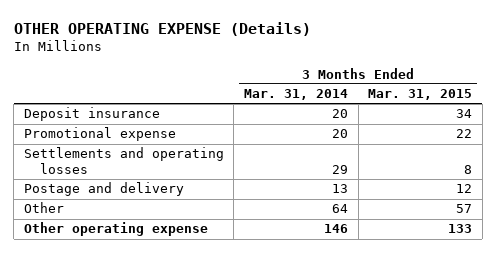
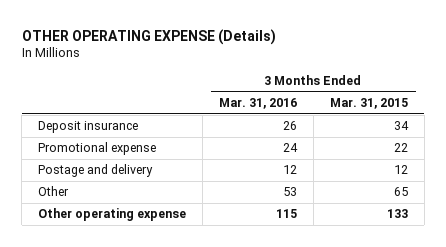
[244,89,349,101] Mar. 31, 2014 -> none
none -> [219,98,298,110] Mar. 31, 2016
[23,147,224,175] Settlements and operating losses -> none
[456,204,473,214] 57 -> [393,187,408,197] 65

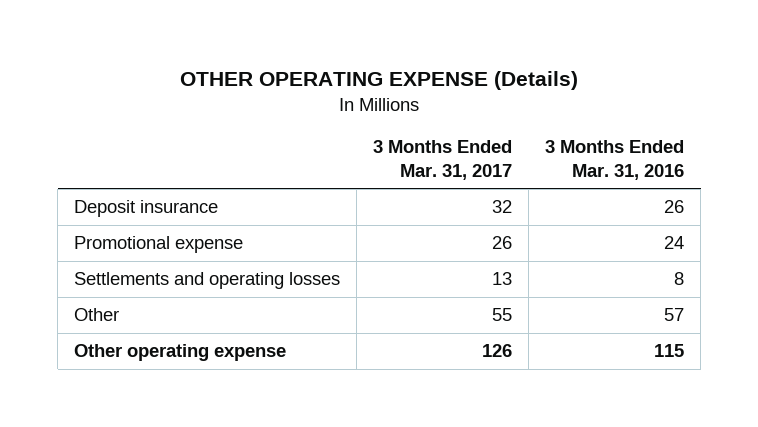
[329,98,408,110] Mar. 31, 2015 -> none
none -> [373,140,513,180] 3 Months Ended Mar. 31, 2017
[38,164,154,178] Postage and delivery -> none
none -> [74,272,341,290] Settlements and operating losses
[283,187,298,197] 53 -> [664,308,685,322] 57

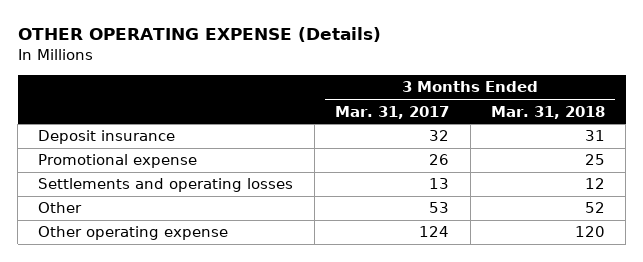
[545,140,685,180] 3 Months Ended Mar. 31, 2016 -> none
none -> [490,105,605,119] Mar. 31, 2018
[492,308,513,322] 55 -> [429,202,450,214] 53
[482,344,513,358] 126 -> [419,226,450,238] 124

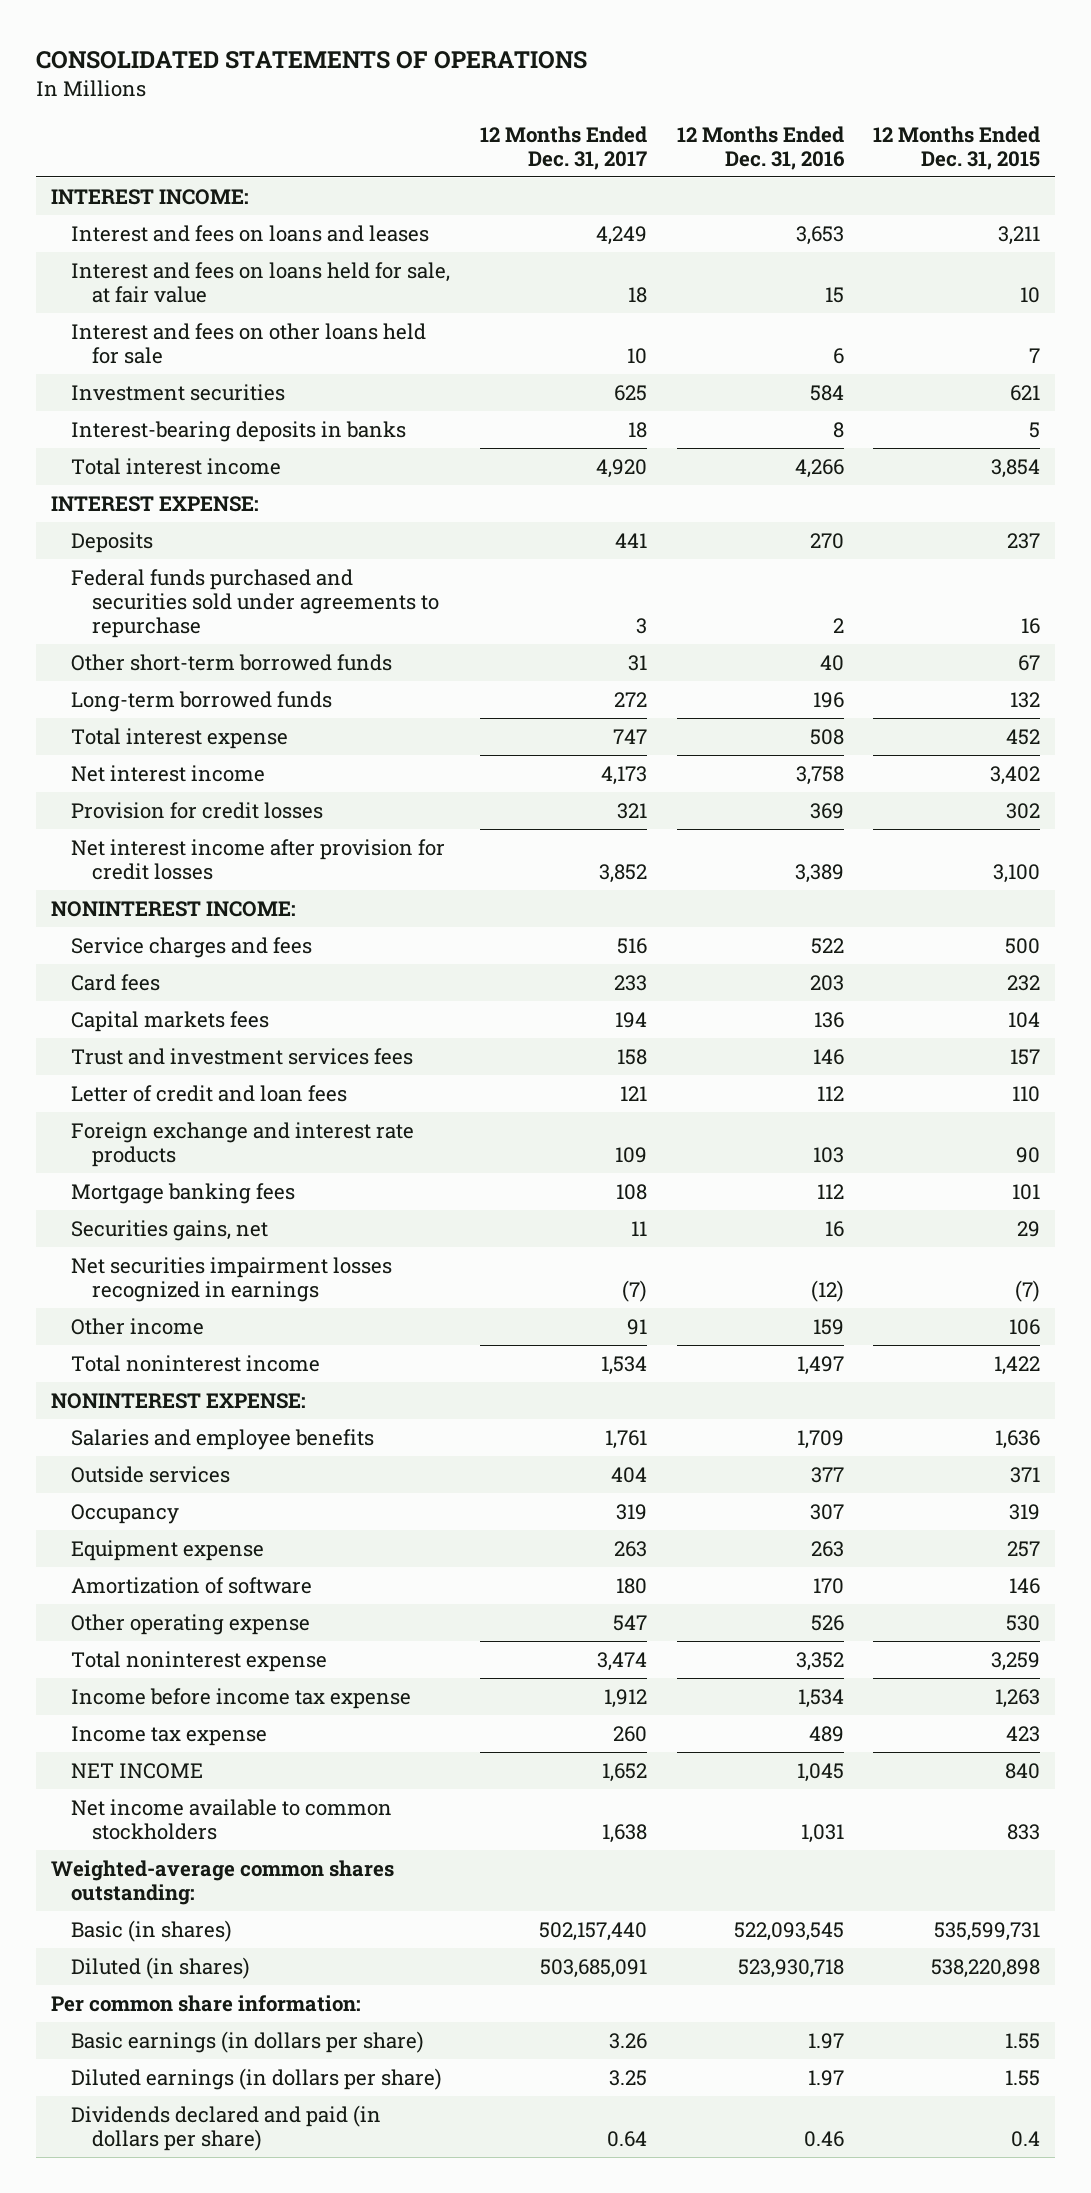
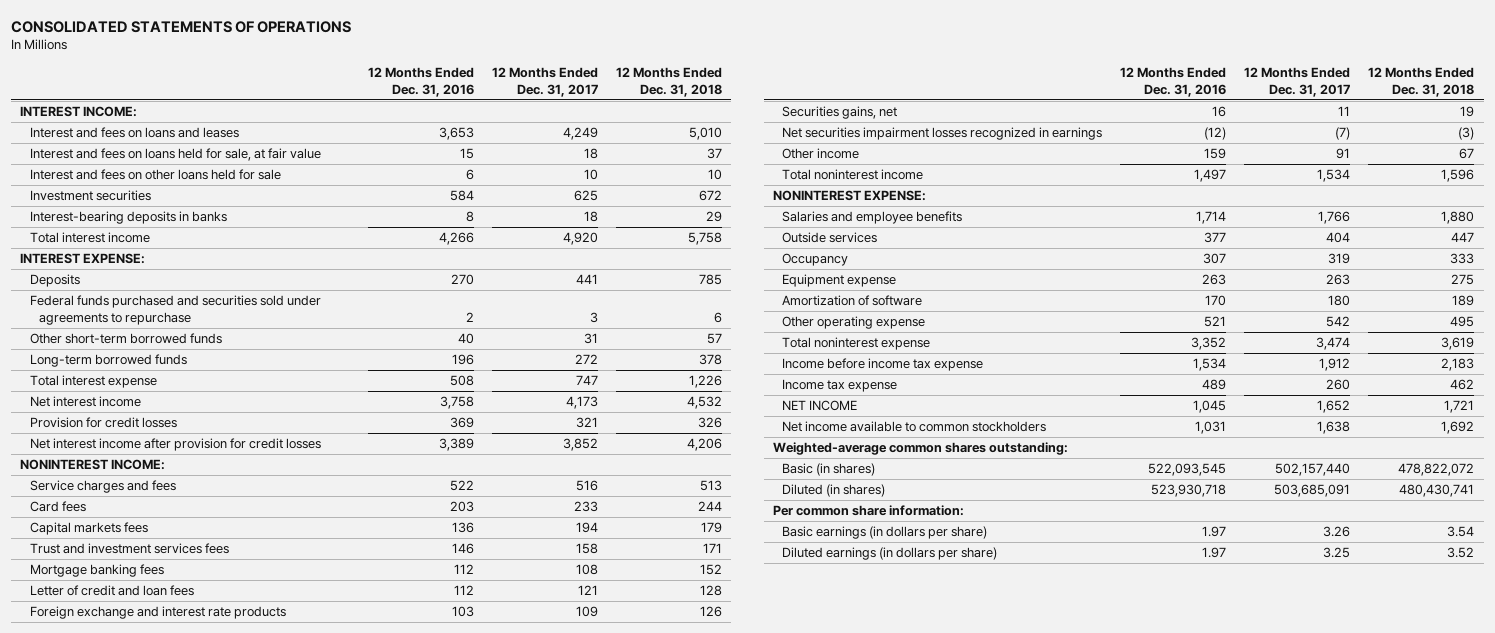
[873,125,1041,170] 12 Months Ended Dec. 31, 2015 -> none
none -> [616,67,723,97] 12 Months Ended Dec. 31, 2018
[71,1182,296,1204] Mortgage banking fees -> [29,564,164,578] Mortgage banking fees
[604,1429,647,1449] 1,761 -> [1318,211,1351,225] 1,766
[796,1429,844,1449] 1,709 -> [1196,211,1227,225] 1,714
[612,1614,647,1631] 547 -> [1326,316,1351,328] 542
[810,1614,844,1631] 526 -> [1204,316,1227,328] 521
[71,2104,382,2151] Dividends declared and paid (in dollars per share) -> none

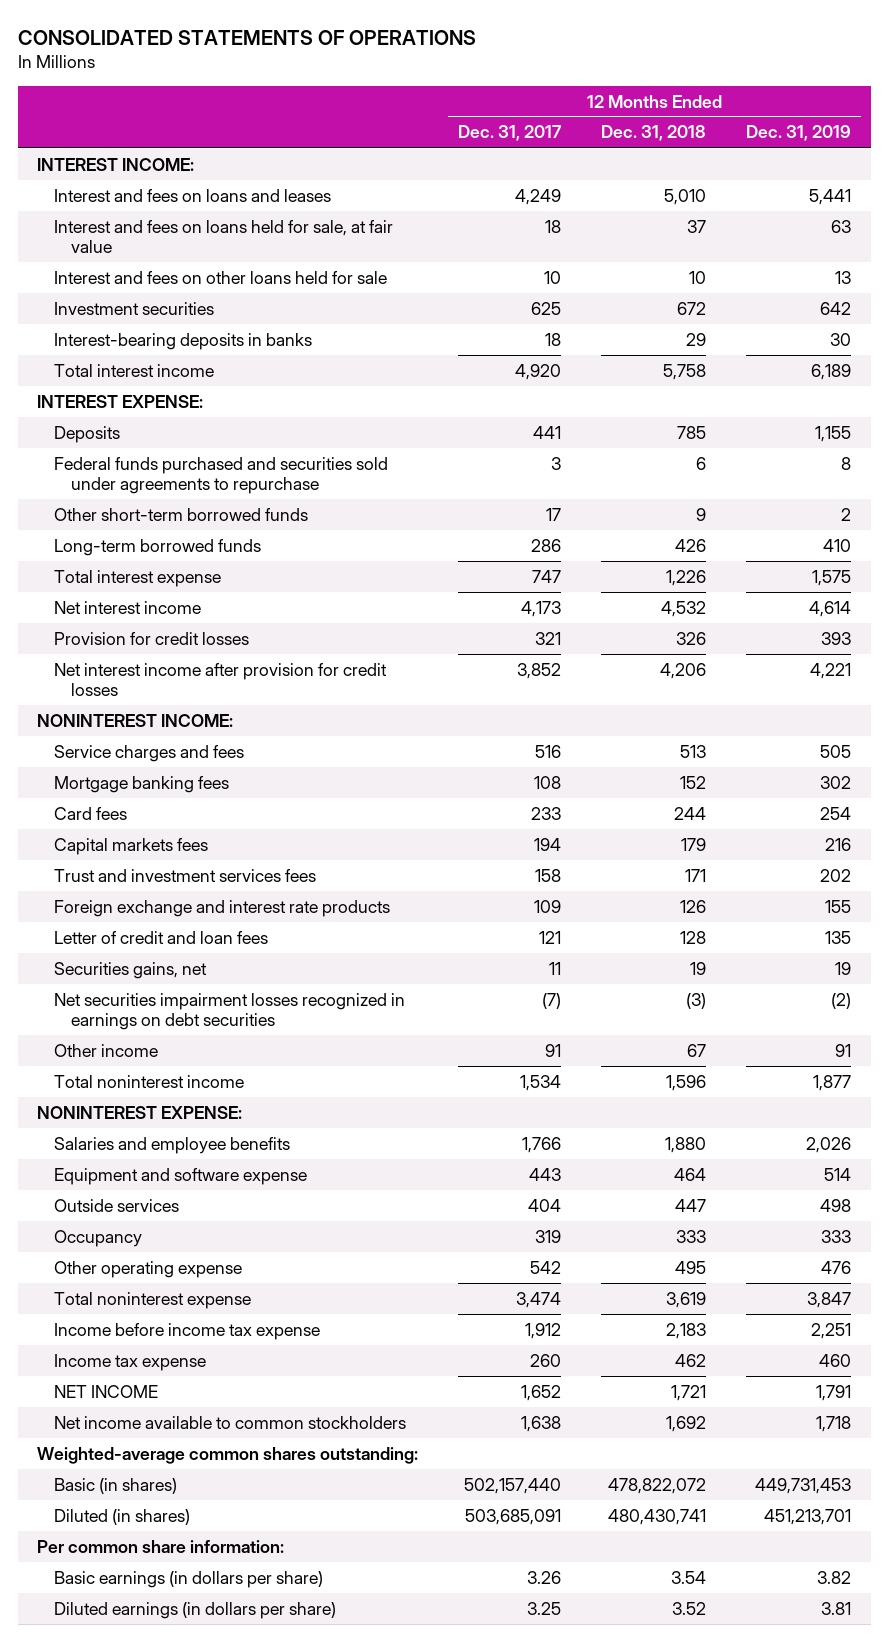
[367,67,474,97] 12 Months Ended Dec. 31, 2016 -> none
none -> [745,125,851,142] Dec. 31, 2019
[584,333,599,345] 31 -> [546,507,562,521] 17
[707,333,723,345] 57 -> [696,507,707,521] 9
[575,354,599,365] 272 -> [531,538,562,552] 286
[699,354,723,366] 378 -> [675,538,707,552] 426
[29,564,164,578] Mortgage banking fees -> [54,775,230,793] Mortgage banking fees
[29,585,194,597] Letter of credit and loan fees -> [54,930,269,944] Letter of credit and loan fees
[781,127,1102,141] Net securities impairment losses recognized in earnings -> [54,992,406,1030] Net securities impairment losses recognized in earnings on debt securities
none -> [54,1167,308,1185] Equipment and software expense
[781,274,896,288] Equipment expense -> none
[781,295,922,307] Amortization of software -> none

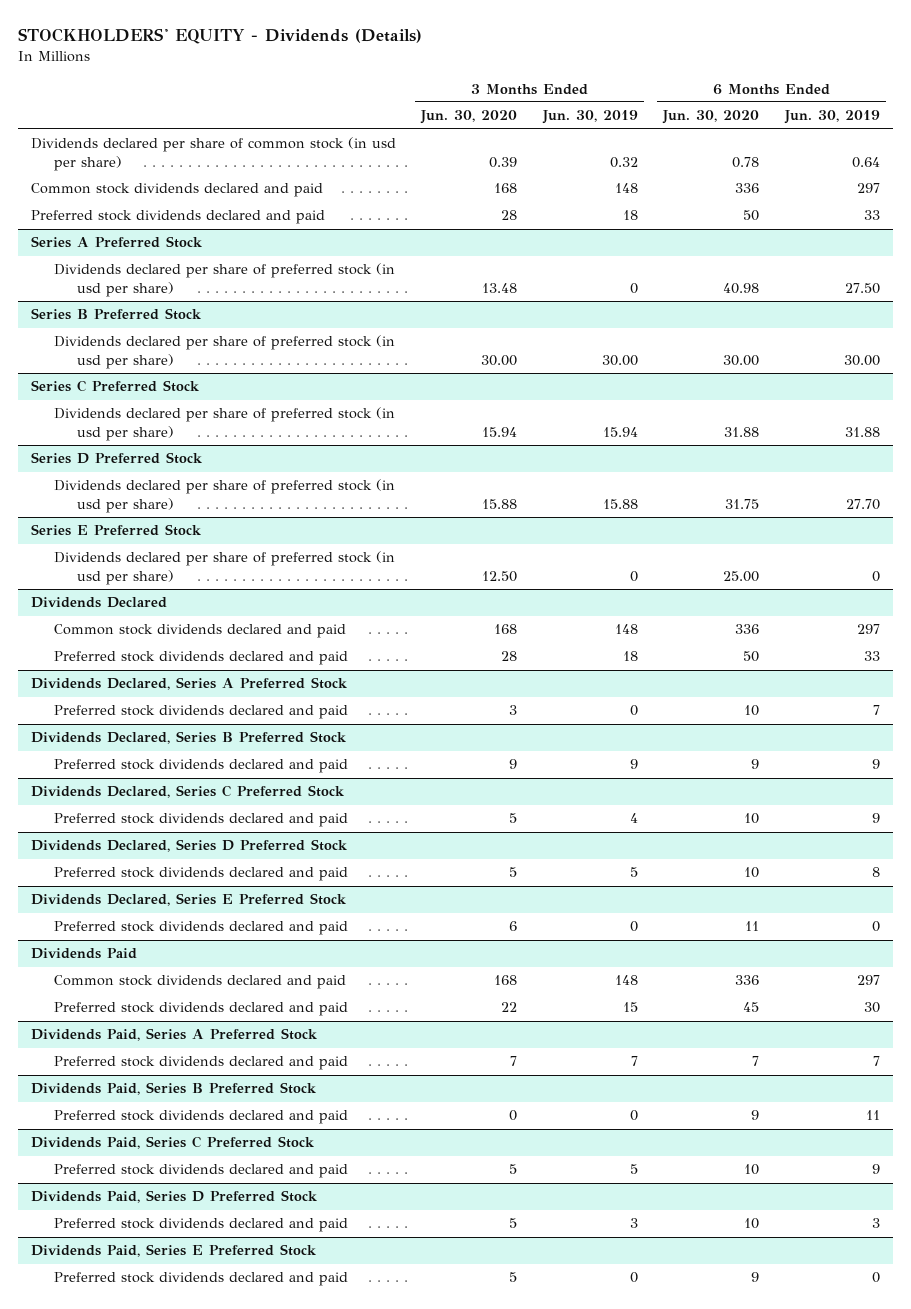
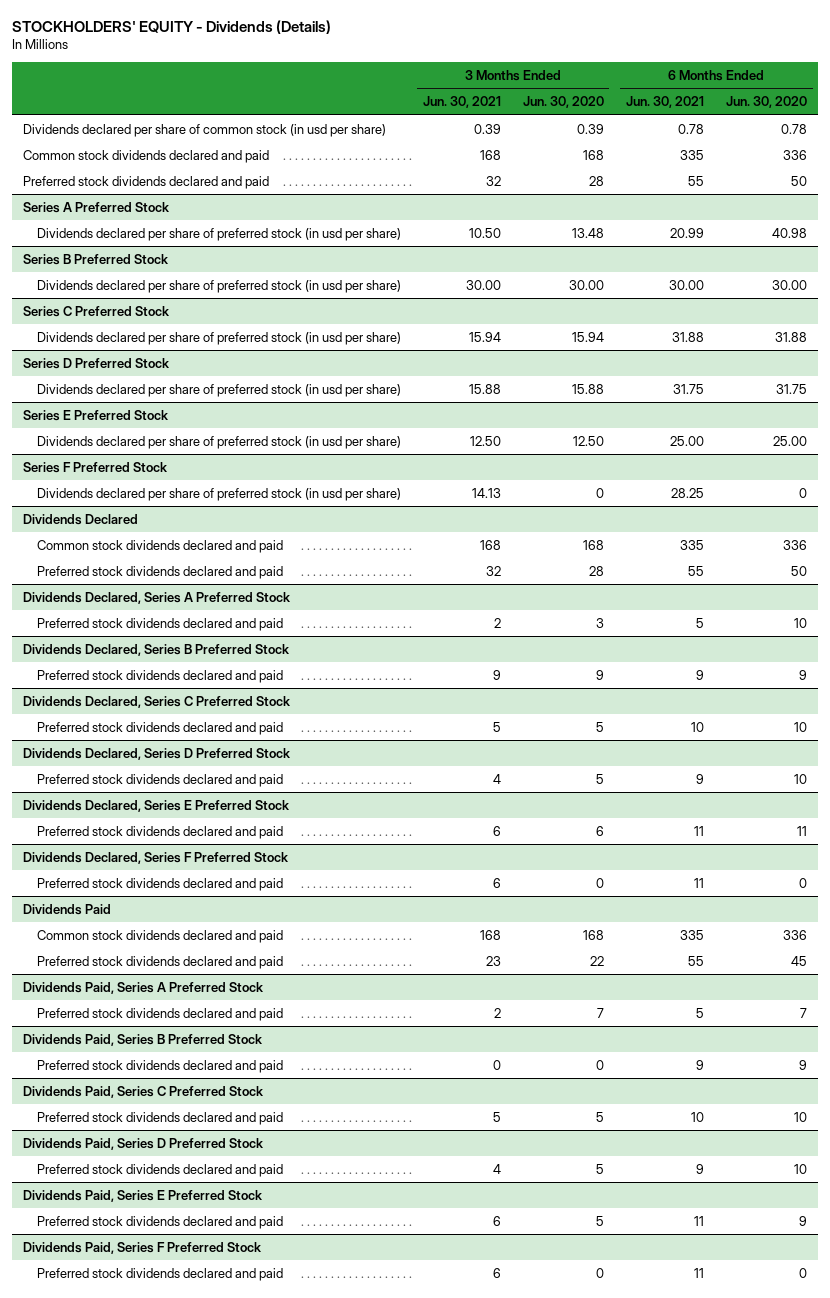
[541,110,638,125] Jun. 30, 2019 -> none
[783,110,880,125] Jun. 30, 2019 -> none
none -> [422,96,501,109] Jun. 30, 2021
none -> [625,96,704,109] Jun. 30, 2021
none -> [22,461,168,473] Series F Preferred Stock
none -> [36,487,401,501] Dividends declared per share of preferred stock (in usd per share)
none -> [22,851,289,864] Dividends Declared, Series F Preferred Stock
none -> [36,877,283,891] Preferred stock dividends declared and paid
none -> [22,1241,262,1254] Dividends Paid, Series F Preferred Stock
none -> [36,1267,283,1281] Preferred stock dividends declared and paid

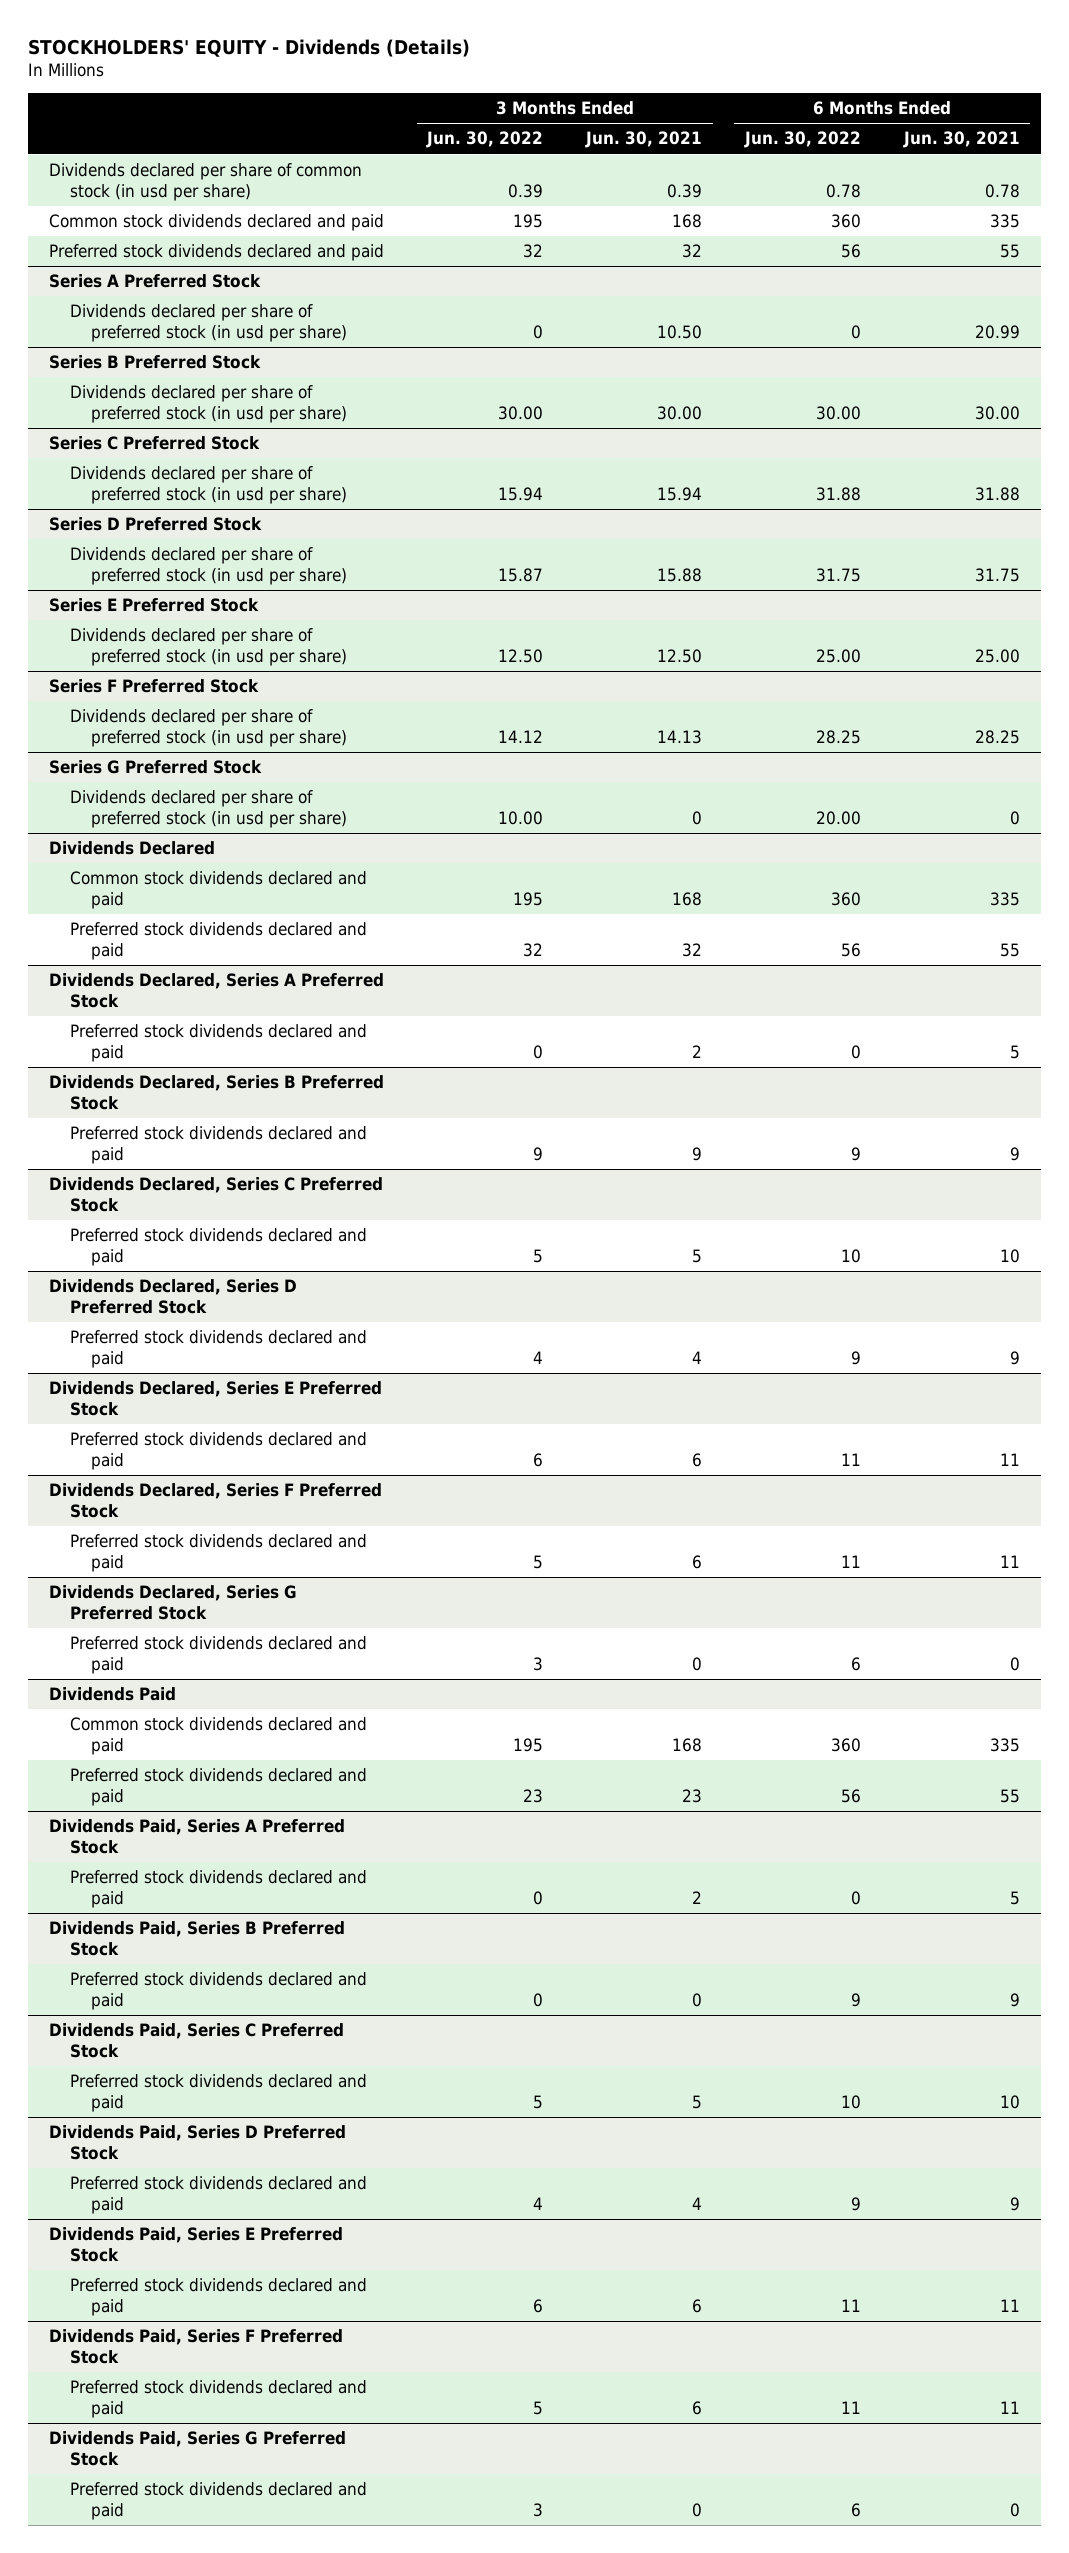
[522,96,604,109] Jun. 30, 2020 -> none
[725,96,807,109] Jun. 30, 2020 -> none
none -> [426,131,544,149] Jun. 30, 2022
none -> [743,131,861,149] Jun. 30, 2022
none -> [49,760,263,775] Series G Preferred Stock
none -> [70,790,348,828] Dividends declared per share of preferred stock (in usd per share)
none -> [49,1585,298,1620] Dividends Declared, Series G Preferred Stock
none -> [70,1636,368,1674] Preferred stock dividends declared and paid
none -> [49,2431,347,2466] Dividends Paid, Series G Preferred Stock
none -> [70,2482,368,2520] Preferred stock dividends declared and paid

